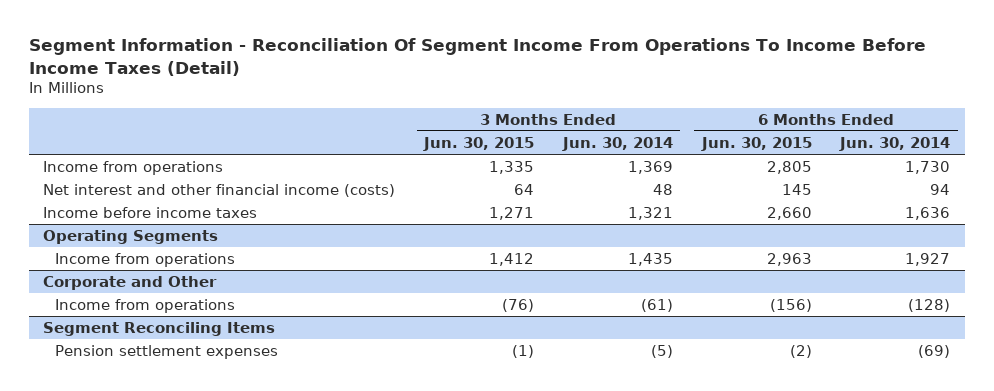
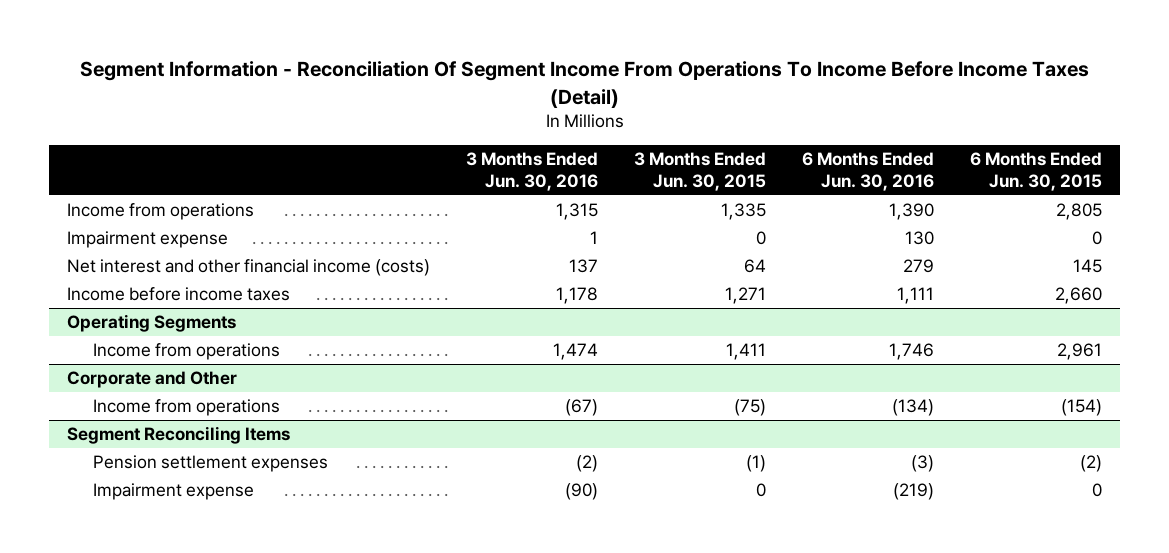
[561,136,673,151] Jun. 30, 2014 -> none
[839,136,951,151] Jun. 30, 2014 -> none
none -> [466,152,599,192] 3 Months Ended Jun. 30, 2016
none -> [802,152,935,192] 6 Months Ended Jun. 30, 2016
none -> [67,231,229,249] Impairment expense
[488,252,534,266] 1,412 -> [726,343,767,361] 1,411
[766,252,812,266] 2,963 -> [1056,343,1102,361] 2,961
[501,298,534,312] (76) -> [734,399,767,417] (75)
[769,298,812,312] (156) -> [1060,399,1102,417] (154)
none -> [93,483,255,501] Impairment expense

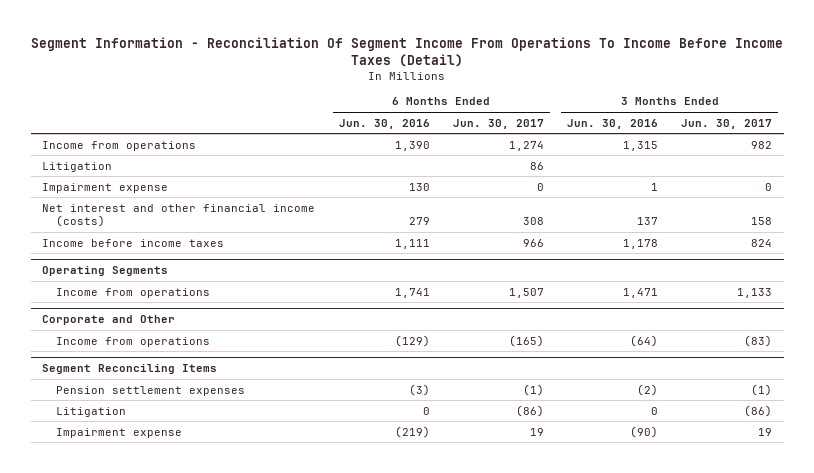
[634,152,767,192] 3 Months Ended Jun. 30, 2015 -> none
[969,152,1102,192] 6 Months Ended Jun. 30, 2015 -> none
none -> [452,118,544,129] Jun. 30, 2017
none -> [681,118,773,129] Jun. 30, 2017
none -> [42,161,113,172] Litigation
[553,343,599,361] 1,474 -> [622,287,658,298] 1,471
[889,343,935,361] 1,746 -> [394,287,430,298] 1,741
[565,399,599,417] (67) -> [629,334,658,347] (64)
[892,399,935,417] (134) -> [394,334,430,347] (129)
none -> [56,406,127,417] Litigation

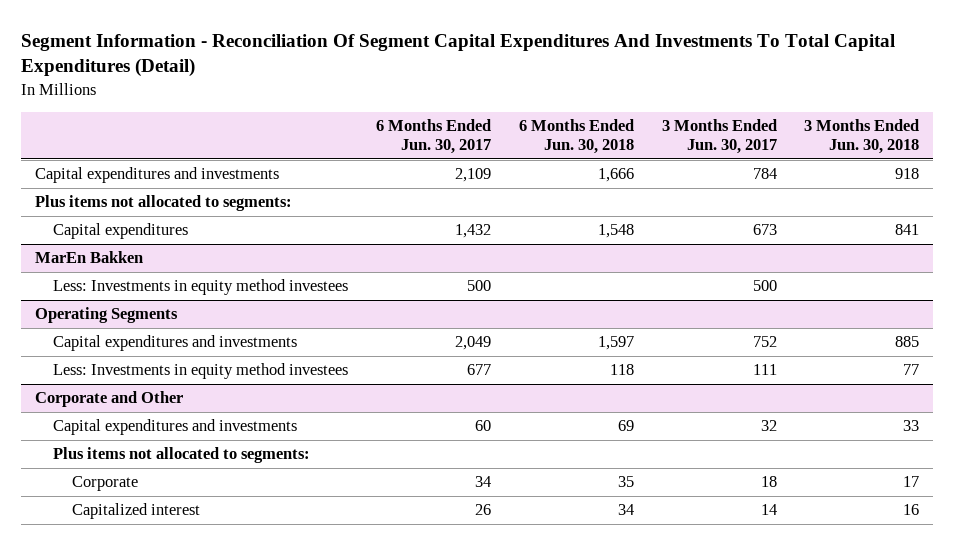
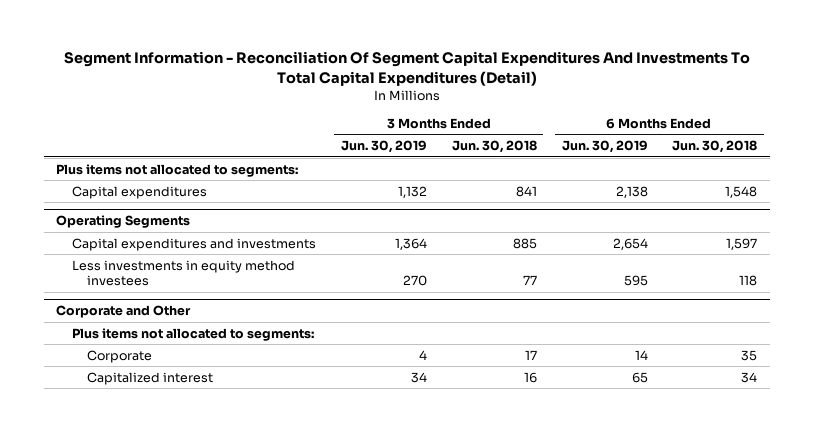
[375,118,491,155] 6 Months Ended Jun. 30, 2017 -> none
[661,118,777,155] 3 Months Ended Jun. 30, 2017 -> none
none -> [340,140,427,154] Jun. 30, 2019
none -> [561,140,648,154] Jun. 30, 2019
[34,167,279,184] Capital expenditures and investments -> none
[34,251,143,264] MarEn Bakken -> none
[53,279,349,296] Less: Investments in equity method investees -> none
[53,363,349,380] Less: Investments in equity method investees -> [71,259,295,287] Less investments in equity method investees
[53,419,298,436] Capital expenditures and investments -> none

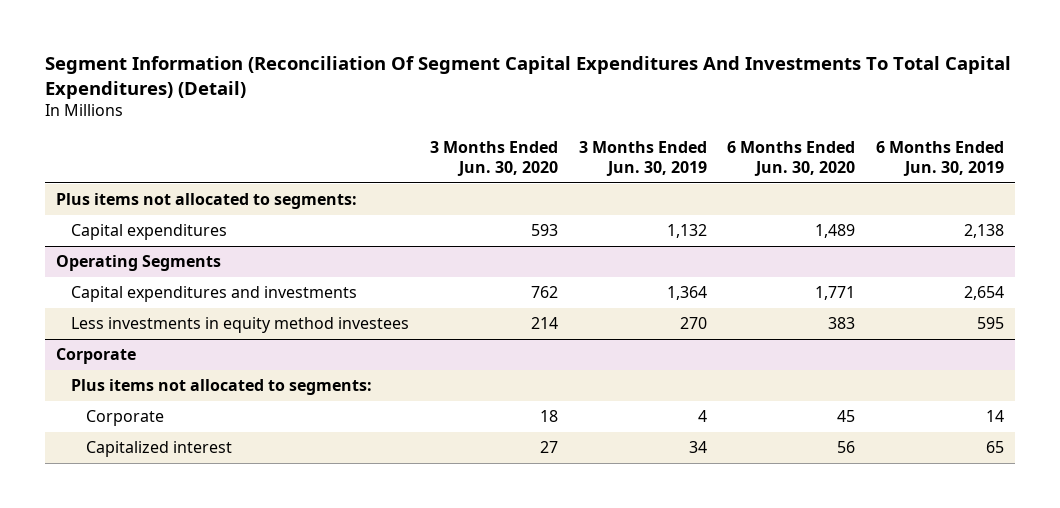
[63,51,750,86] Segment Information - Reconciliation Of Segment Capital Expenditures And Investments To Total Capital Expenditures (Detail) -> [45,55,1012,99] Segment Information (Reconciliation Of Segment Capital Expenditures And Investments To Total Capital Expenditures) (Detail)
[451,140,537,154] Jun. 30, 2018 -> none
[672,140,758,154] Jun. 30, 2018 -> none
none -> [429,141,558,177] 3 Months Ended Jun. 30, 2020
none -> [727,141,856,177] 6 Months Ended Jun. 30, 2020
[56,305,192,319] Corporate and Other -> [55,348,136,365] Corporate

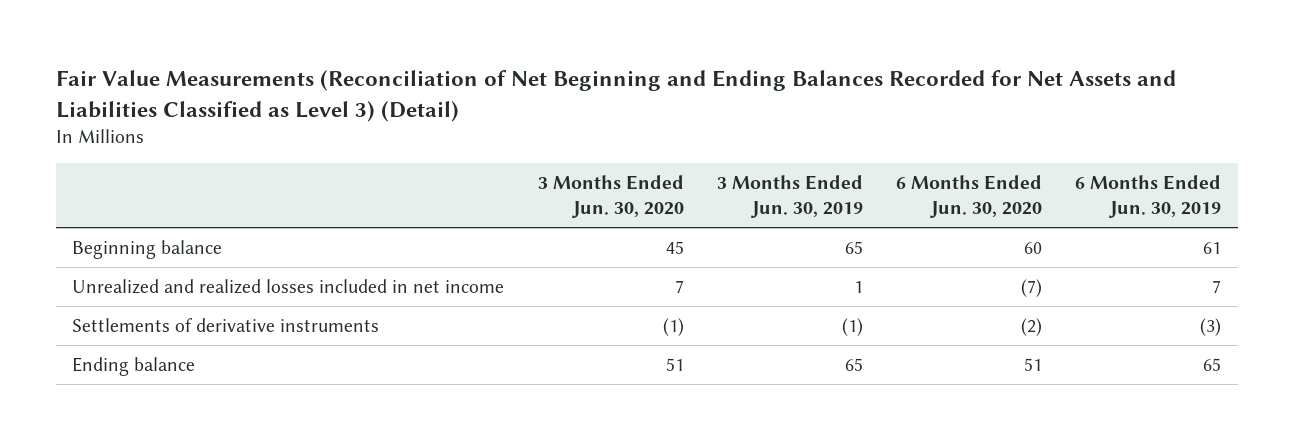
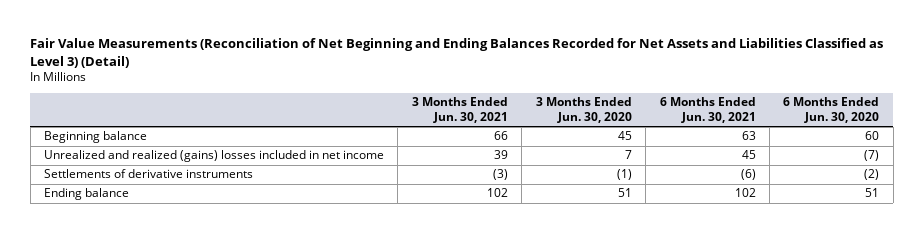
[716,174,863,219] 3 Months Ended Jun. 30, 2019 -> none
[1075,174,1222,219] 6 Months Ended Jun. 30, 2019 -> none
none -> [411,97,508,123] 3 Months Ended Jun. 30, 2021
none -> [659,97,756,123] 6 Months Ended Jun. 30, 2021
[72,278,505,294] Unrealized and realized losses included in net income -> [44,150,385,163] Unrealized and realized (gains) losses included in net income

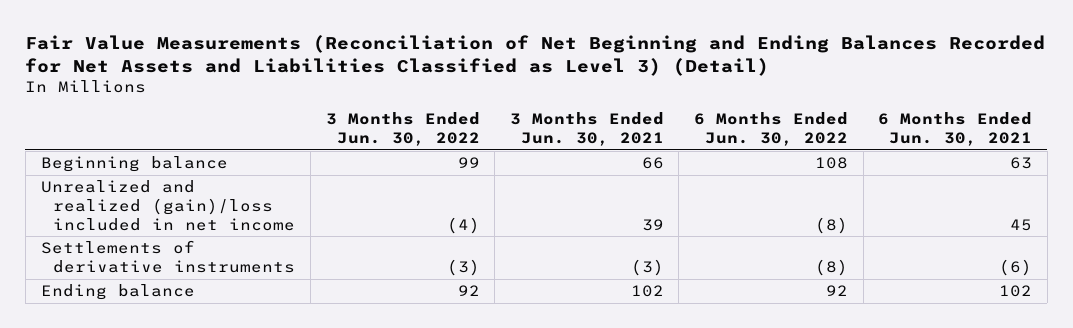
[535,97,632,123] 3 Months Ended Jun. 30, 2020 -> none
[783,97,880,123] 6 Months Ended Jun. 30, 2020 -> none
none -> [325,112,480,146] 3 Months Ended Jun. 30, 2022
none -> [694,112,849,146] 6 Months Ended Jun. 30, 2022
[44,150,385,163] Unrealized and realized (gains) losses included in net income -> [40,180,296,231] Unrealized and realized (gain)/loss included in net income

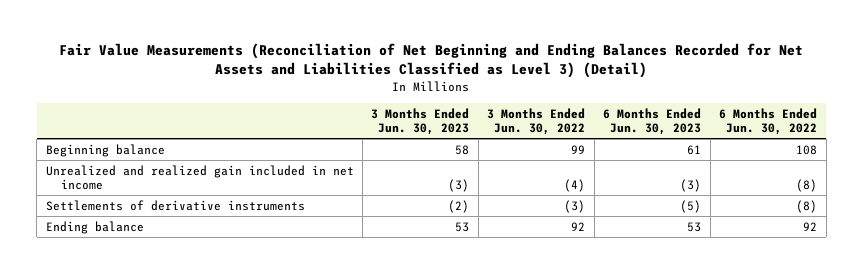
[509,112,664,146] 3 Months Ended Jun. 30, 2021 -> none
[878,112,1033,146] 6 Months Ended Jun. 30, 2021 -> none
none -> [371,107,470,135] 3 Months Ended Jun. 30, 2023
none -> [603,107,702,135] 6 Months Ended Jun. 30, 2023
[40,180,296,231] Unrealized and realized (gain)/loss included in net income -> [45,164,354,190] Unrealized and realized gain included in net income

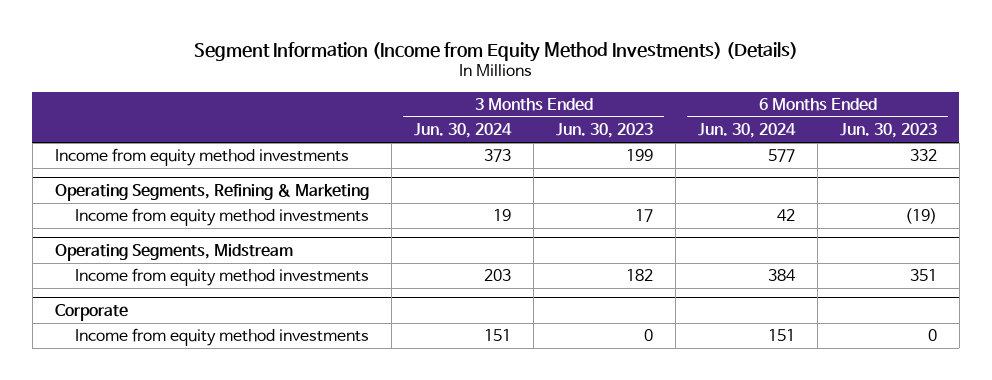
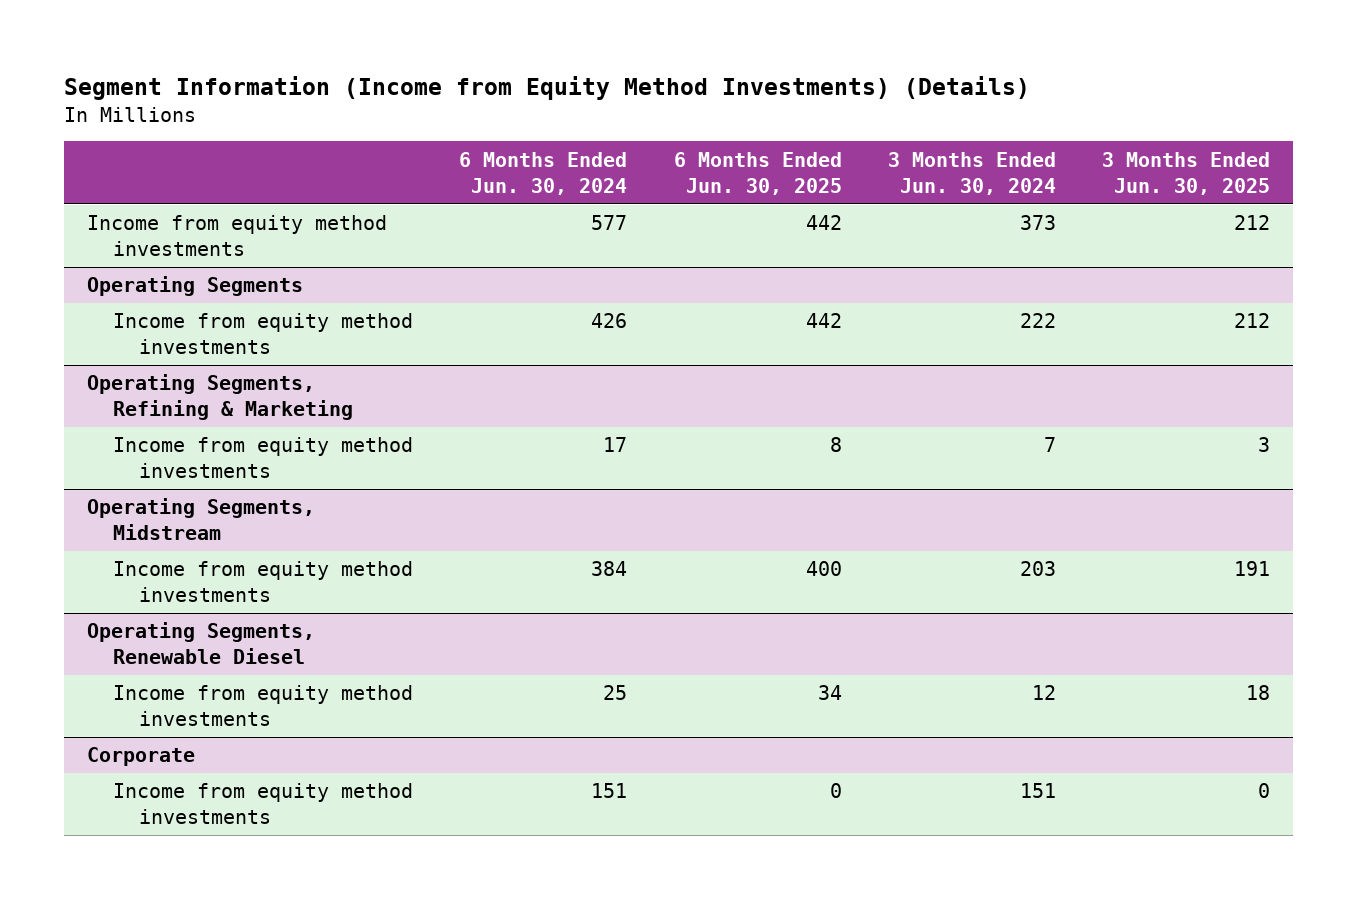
[556,123,654,139] Jun. 30, 2023 -> none
[839,123,937,139] Jun. 30, 2023 -> none
none -> [673,151,842,195] 6 Months Ended Jun. 30, 2025
none -> [1101,151,1270,195] 3 Months Ended Jun. 30, 2025
none -> [87,276,304,297] Operating Segments
none -> [113,313,414,355] Income from equity method investments
[493,209,512,222] 19 -> [1043,437,1056,453] 7
[777,209,796,222] 42 -> [603,437,628,453] 17
none -> [87,622,316,665] Operating Segments, Renewable Diesel
none -> [113,685,414,727] Income from equity method investments

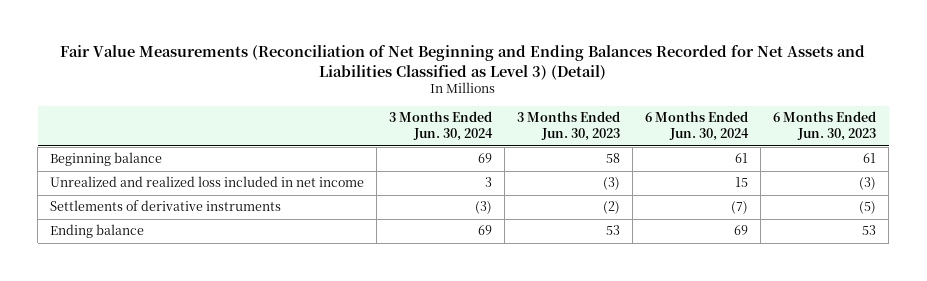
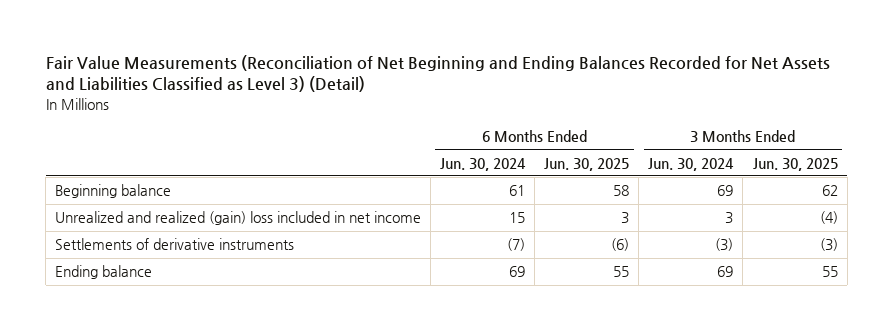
[517,111,621,142] 3 Months Ended Jun. 30, 2023 -> none
[773,111,877,142] 6 Months Ended Jun. 30, 2023 -> none
none -> [544,157,630,171] Jun. 30, 2025
none -> [752,157,838,171] Jun. 30, 2025
[50,176,365,188] Unrealized and realized loss included in net income -> [55,211,422,226] Unrealized and realized (gain) loss included in net income

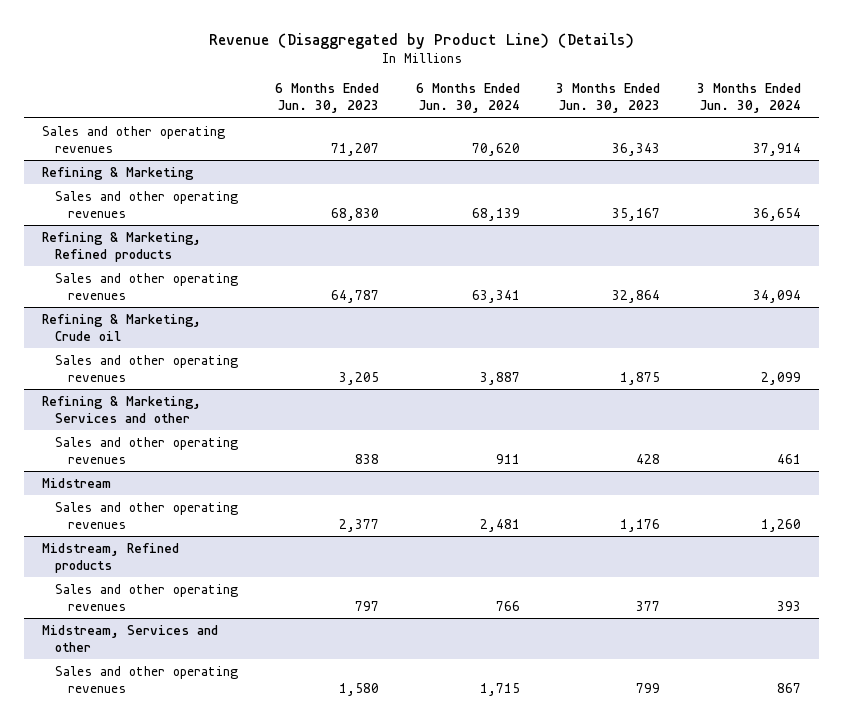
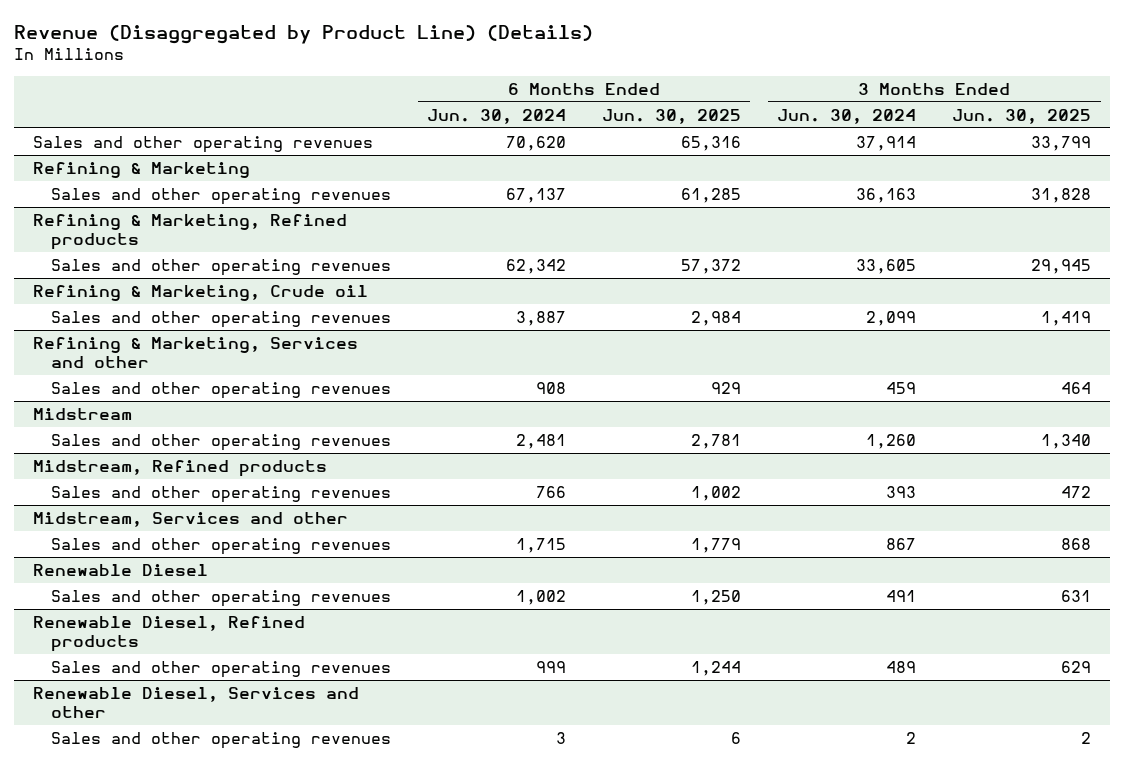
[274,83,379,114] 6 Months Ended Jun. 30, 2023 -> none
[556,83,661,114] 3 Months Ended Jun. 30, 2023 -> none
none -> [602,108,742,124] Jun. 30, 2025
none -> [952,108,1092,124] Jun. 30, 2025
[471,207,520,221] 68,139 -> [505,187,566,203] 67,137
[753,207,802,221] 36,654 -> [856,187,917,203] 36,163
[471,289,520,303] 63,341 -> [505,258,566,274] 62,342
[753,289,802,303] 34,094 -> [856,258,917,274] 33,605
[495,453,520,464] 911 -> [535,381,566,394] 908
[777,453,802,464] 461 -> [886,381,917,394] 459
none -> [32,563,208,576] Renewable Diesel
none -> [50,589,391,607] Sales and other operating revenues
none -> [32,615,305,653] Renewable Diesel, Refined products
none -> [50,660,391,678] Sales and other operating revenues
none -> [32,686,359,719] Renewable Diesel, Services and other
none -> [50,731,391,749] Sales and other operating revenues

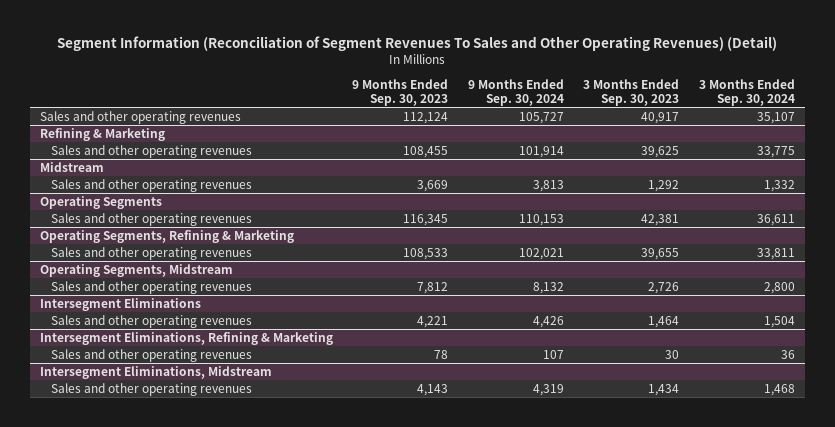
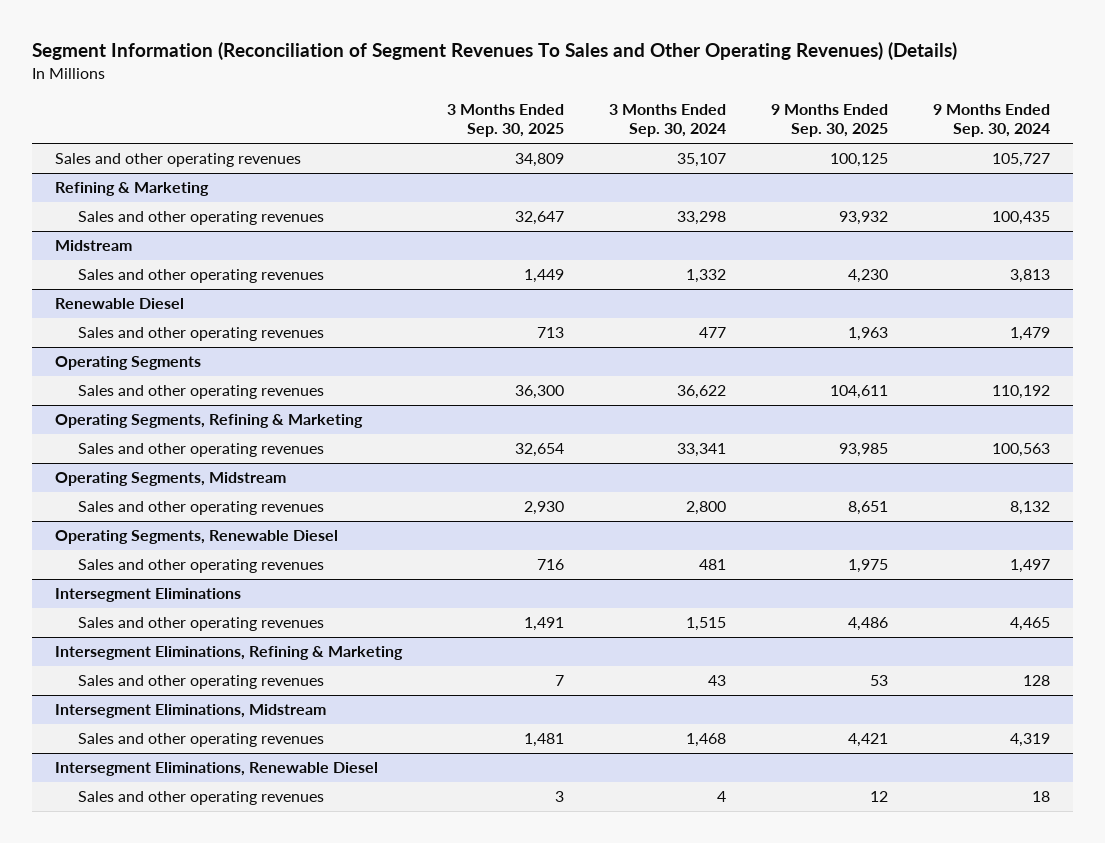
[57,36,778,52] Segment Information (Reconciliation of Segment Revenues To Sales and Other Operating Revenues) (Detail) -> [31,41,957,60] Segment Information (Reconciliation of Segment Revenues To Sales and Other Operating Revenues) (Details)
[352,79,449,106] 9 Months Ended Sep. 30, 2023 -> none
[583,79,680,106] 3 Months Ended Sep. 30, 2023 -> none
none -> [446,103,564,138] 3 Months Ended Sep. 30, 2025
none -> [771,103,889,138] 9 Months Ended Sep. 30, 2025
[518,146,564,159] 101,914 -> [992,211,1051,226] 100,435
[757,146,796,159] 33,775 -> [676,211,726,226] 33,298
none -> [54,298,184,310] Renewable Diesel
none -> [78,327,325,342] Sales and other operating revenues
[518,214,564,227] 110,153 -> [992,385,1051,400] 110,192
[757,214,796,227] 36,611 -> [676,385,726,400] 36,622
[518,248,564,261] 102,021 -> [992,443,1051,458] 100,563
[757,248,796,261] 33,811 -> [676,443,726,458] 33,341
none -> [54,530,338,545] Operating Segments, Renewable Diesel
none -> [78,559,325,574] Sales and other operating revenues
[532,316,564,329] 4,426 -> [1010,617,1051,632] 4,465
[764,316,796,329] 1,504 -> [685,617,726,632] 1,515
[542,350,564,360] 107 -> [1023,675,1051,687] 128
[781,350,796,360] 36 -> [707,675,726,687] 43
none -> [54,762,378,777] Intersegment Eliminations, Renewable Diesel
none -> [78,791,325,806] Sales and other operating revenues

